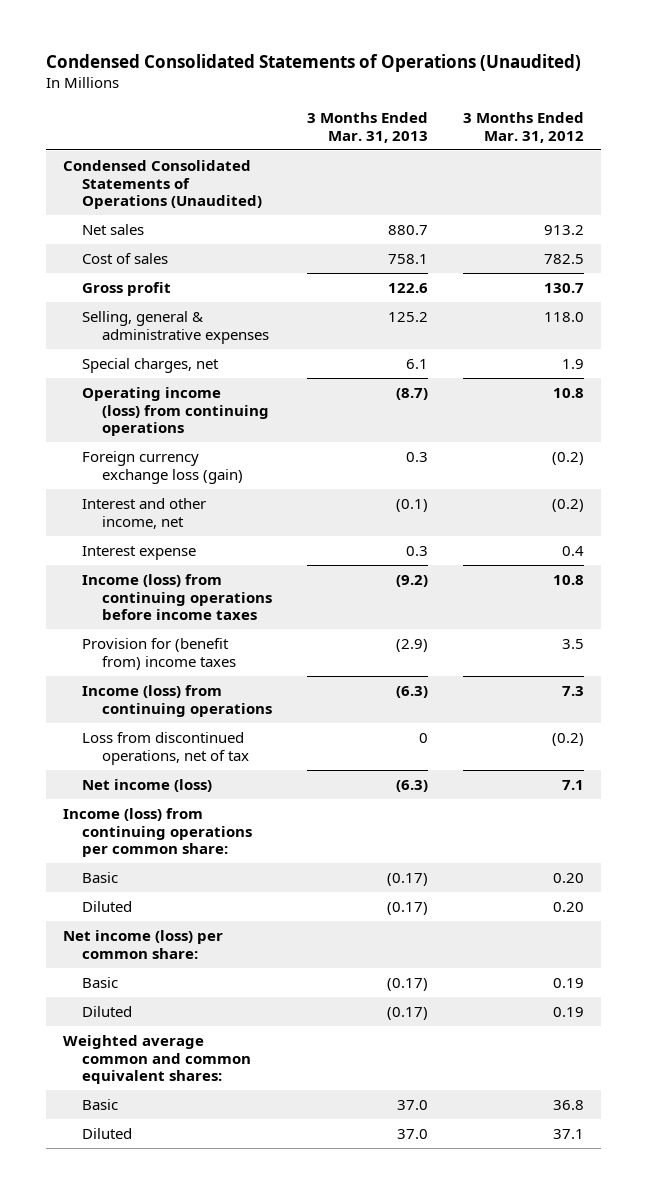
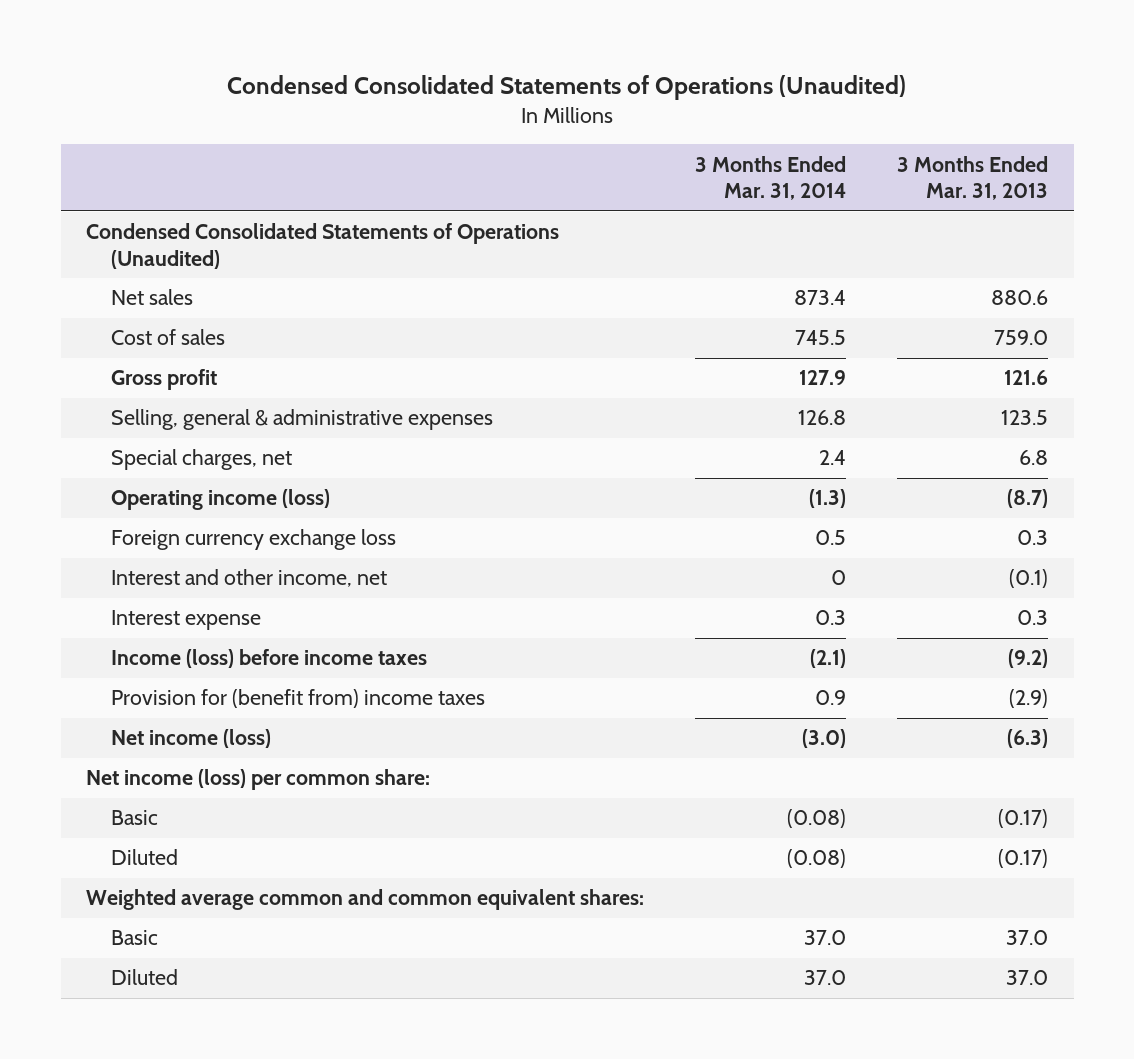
[462,111,584,143] 3 Months Ended Mar. 31, 2012 -> none
none -> [695,155,847,201] 3 Months Ended Mar. 31, 2014
[387,224,428,235] 880.7 -> [991,290,1049,306] 880.6
[387,253,428,264] 758.1 -> [994,330,1049,346] 759.0
[387,282,428,293] 122.6 -> [1004,370,1049,386] 121.6
[387,311,428,322] 125.2 -> [1001,410,1049,426] 123.5
[405,358,428,369] 6.1 -> [1019,450,1049,466] 6.8
[82,386,269,437] Operating income (loss) from continuing operations -> [110,489,330,511] Operating income (loss)
[82,450,243,484] Foreign currency exchange loss (gain) -> [110,529,396,551] Foreign currency exchange loss
[82,573,272,621] Income (loss) from continuing operations before income taxes -> [110,649,427,669] Income (loss) before income taxes
[82,684,272,717] Income (loss) from continuing operations -> none
[82,731,249,765] Loss from discontinued operations, net of tax -> none
[62,807,253,858] Income (loss) from continuing operations per common share: -> none
[82,871,119,883] Basic -> none
[82,900,133,912] Diluted -> none

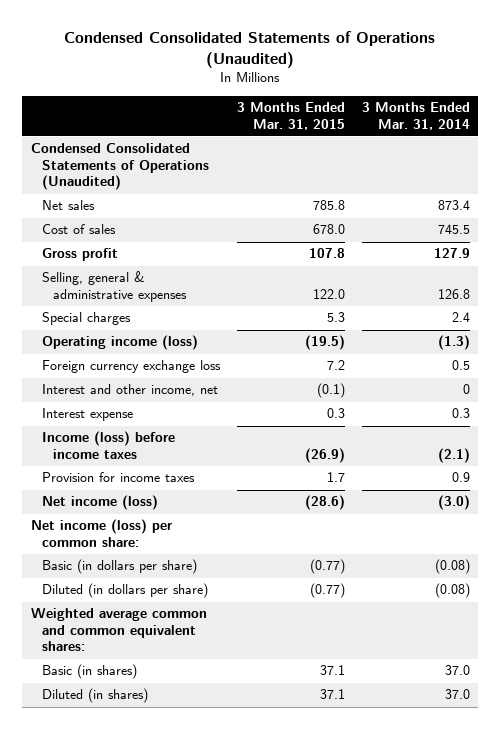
[897,155,1049,201] 3 Months Ended Mar. 31, 2013 -> none
none -> [236,102,345,130] 3 Months Ended Mar. 31, 2015
[110,449,292,471] Special charges, net -> [41,312,131,326] Special charges
[110,689,485,709] Provision for (benefit from) income taxes -> [41,472,195,483] Provision for income taxes
[110,810,158,826] Basic -> [41,559,197,575] Basic (in dollars per share)
[110,849,178,866] Diluted -> [41,583,208,599] Diluted (in dollars per share)
[110,930,158,946] Basic -> [41,664,137,680] Basic (in shares)
[110,969,178,986] Diluted -> [41,688,148,704] Diluted (in shares)

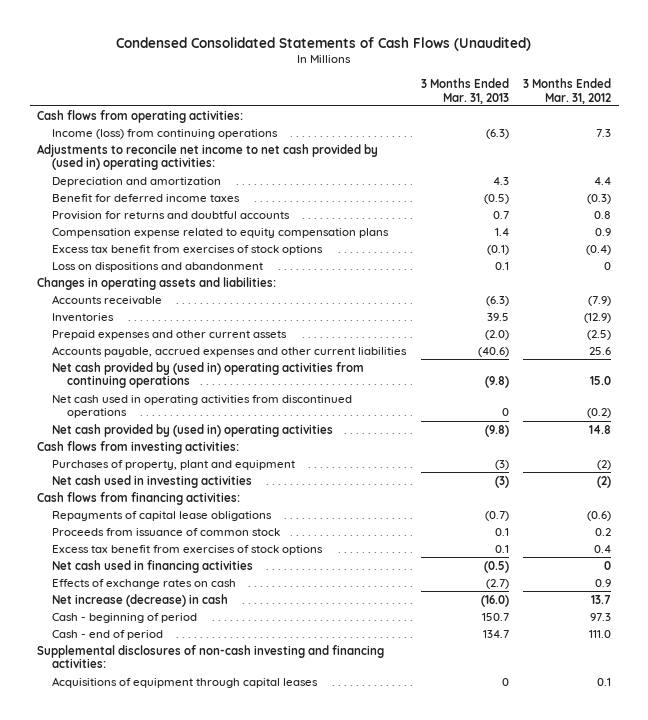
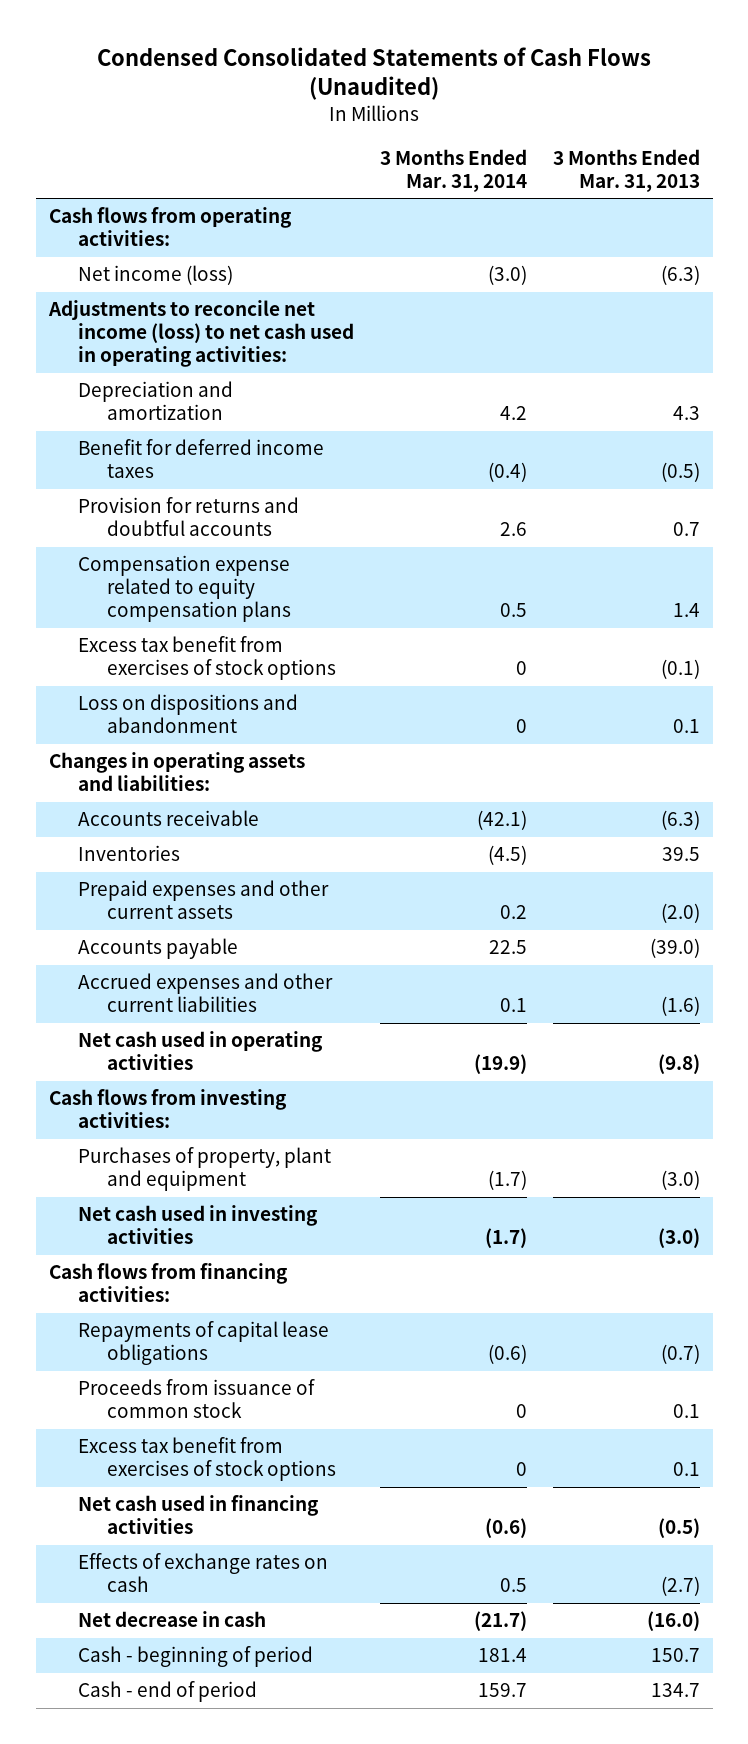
[523,77,612,104] 3 Months Ended Mar. 31, 2012 -> none
none -> [379,148,527,192] 3 Months Ended Mar. 31, 2014
[51,128,278,139] Income (loss) from continuing operations -> none
none -> [78,265,234,286] Net income (loss)
[36,143,378,171] Adjustments to reconcile net income to net cash provided by (used in) operating activities: -> [47,300,355,368] Adjustments to reconcile net income (loss) to net cash used in operating activities:
[51,361,364,389] Net cash provided by (used in) operating activities from continuing operations -> none
[51,394,352,419] Net cash used in operating activities from discontinued operations -> none
none -> [78,938,239,960] Accounts payable
[51,345,407,357] Accounts payable, accrued expenses and other current liabilities -> [78,973,334,1013] Accrued expenses and other current liabilities
[477,346,509,357] (40.6) -> [660,996,700,1017] (1.6)
[51,423,333,437] Net cash provided by (used in) operating activities -> [78,1031,324,1071] Net cash used in operating activities
[494,459,509,470] (3) -> [660,1170,700,1191] (3.0)
[494,475,509,488] (3) -> [657,1228,700,1249] (3.0)
[51,593,228,607] Net increase (decrease) in cash -> [78,1611,267,1628] Net decrease in cash
[36,644,384,669] Supplemental disclosures of non-cash investing and financing activities: -> none
[51,676,318,688] Acquisitions of equipment through capital leases -> none

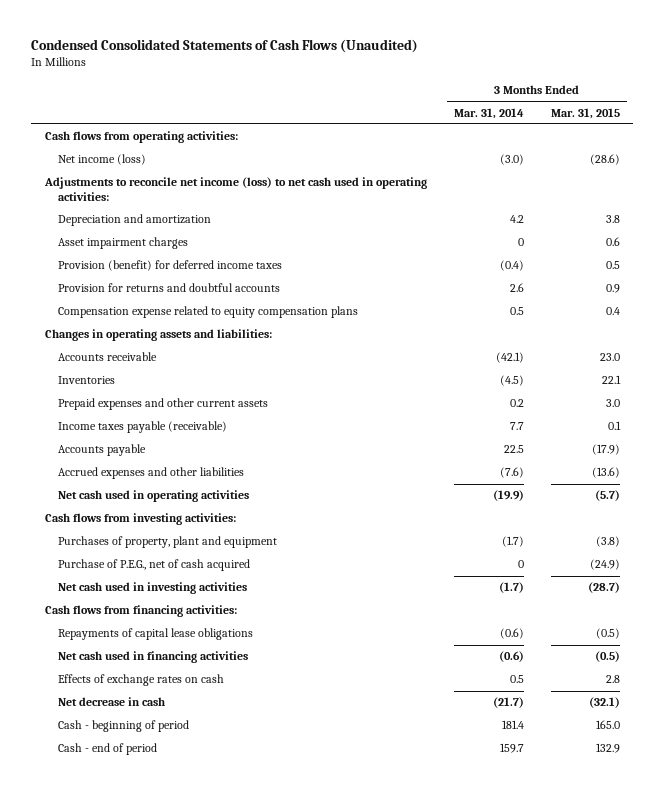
[552,148,700,192] 3 Months Ended Mar. 31, 2013 -> none
none -> [550,107,620,119] Mar. 31, 2015
none -> [57,237,188,250] Asset impairment charges
[78,439,325,479] Benefit for deferred income taxes -> [57,260,282,272] Provision (benefit) for deferred income taxes
[78,636,337,681] Excess tax benefit from exercises of stock options -> none
[78,694,299,734] Loss on dispositions and abandonment -> none
none -> [57,421,227,434] Income taxes payable (receivable)
[78,973,334,1013] Accrued expenses and other current liabilities -> [57,467,244,480] Accrued expenses and other liabilities
[499,998,527,1013] 0.1 -> [499,467,524,479] (7.6)
none -> [57,559,250,572] Purchase of P.E.G., net of cash acquired
[78,1379,316,1419] Proceeds from issuance of common stock -> none
[78,1437,337,1482] Excess tax benefit from exercises of stock options -> none

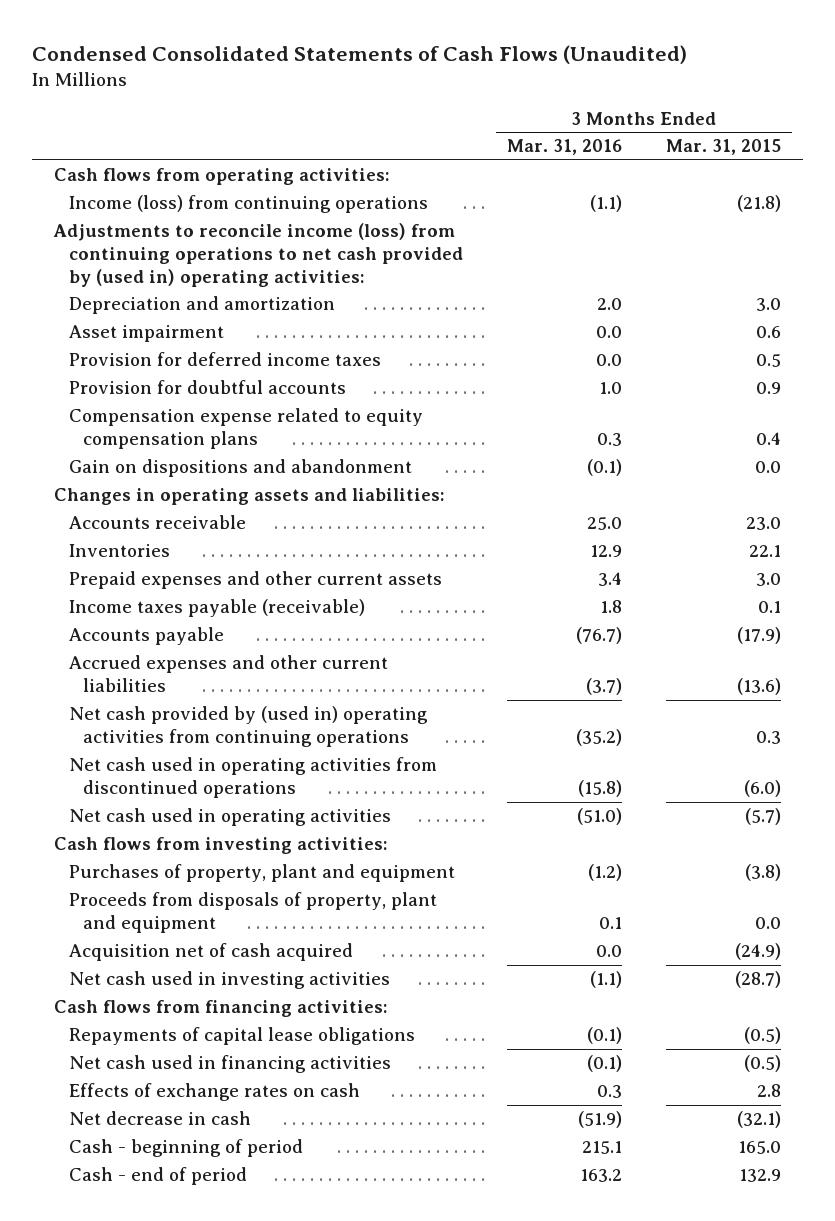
[453,107,524,119] Mar. 31, 2014 -> none
none -> [506,139,622,156] Mar. 31, 2016
[57,154,146,166] Net income (loss) -> none
none -> [68,195,428,214] Income (loss) from continuing operations
[43,177,427,202] Adjustments to reconcile net income (loss) to net cash used in operating activities: -> [53,223,463,287] Adjustments to reconcile income (loss) from continuing operations to net cash provided by (used in) operating activities:
[605,215,620,224] 3.8 -> [755,298,781,312] 3.0
[57,237,188,250] Asset impairment charges -> [68,325,224,343] Asset impairment
[57,260,282,272] Provision (benefit) for deferred income taxes -> [68,352,381,367] Provision for deferred income taxes
[57,283,280,293] Provision for returns and doubtful accounts -> [68,380,346,395] Provision for doubtful accounts
none -> [68,459,412,478] Gain on dispositions and abandonment
[57,467,244,480] Accrued expenses and other liabilities -> [68,655,388,693] Accrued expenses and other current liabilities
none -> [68,706,428,748] Net cash provided by (used in) operating activities from continuing operations
none -> [68,757,437,799] Net cash used in operating activities from discontinued operations
none -> [68,892,437,934] Proceeds from disposals of property, plant and equipment
[57,559,250,572] Purchase of P.E.G., net of cash acquired -> [68,943,353,962] Acquisition net of cash acquired

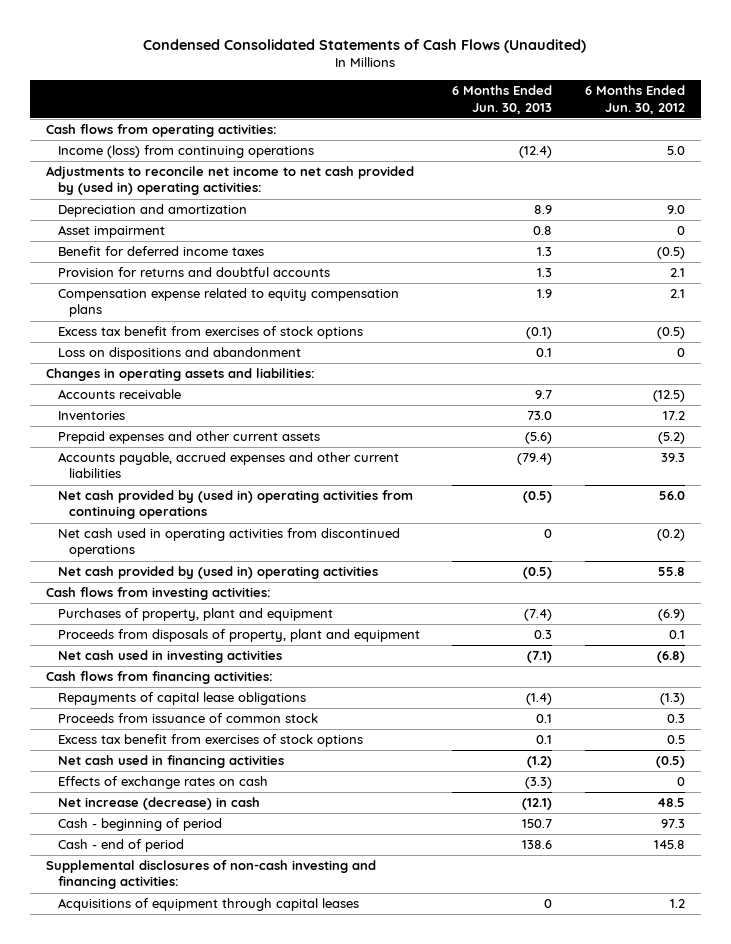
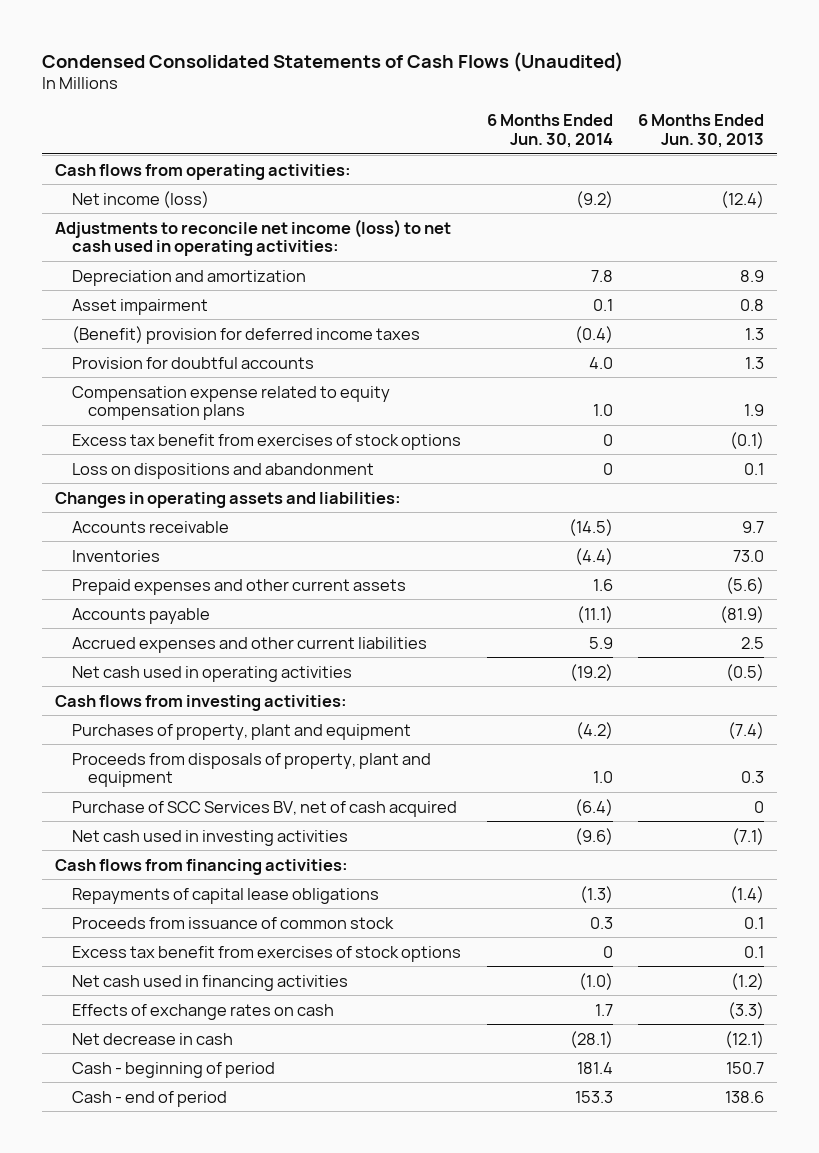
[584,85,685,114] 6 Months Ended Jun. 30, 2012 -> none
none -> [486,114,613,149] 6 Months Ended Jun. 30, 2014
[57,145,314,159] Income (loss) from continuing operations -> [71,190,209,208] Net income (loss)
[46,166,415,196] Adjustments to reconcile net income to net cash provided by (used in) operating activities: -> [55,218,452,257] Adjustments to reconcile net income (loss) to net cash used in operating activities:
[57,246,264,257] Benefit for deferred income taxes -> [71,325,420,344] (Benefit) provision for deferred income taxes
[57,267,330,278] Provision for returns and doubtful accounts -> [71,356,314,369] Provision for doubtful accounts
[57,490,413,520] Net cash provided by (used in) operating activities from continuing operations -> none
[57,528,400,558] Net cash used in operating activities from discontinued operations -> none
none -> [71,607,210,624] Accounts payable
[57,452,399,479] Accounts payable, accrued expenses and other current liabilities -> [71,636,427,653] Accrued expenses and other current liabilities
[517,453,553,466] (79.4) -> [741,636,765,649] 2.5
[57,566,378,580] Net cash provided by (used in) operating activities -> [71,665,352,682] Net cash used in operating activities
none -> [71,800,457,817] Purchase of SCC Services BV, net of cash acquired
[57,797,260,811] Net increase (decrease) in cash -> [71,1032,233,1045] Net decrease in cash
[46,860,377,890] Supplemental disclosures of non-cash investing and financing activities: -> none
[57,898,359,912] Acquisitions of equipment through capital leases -> none

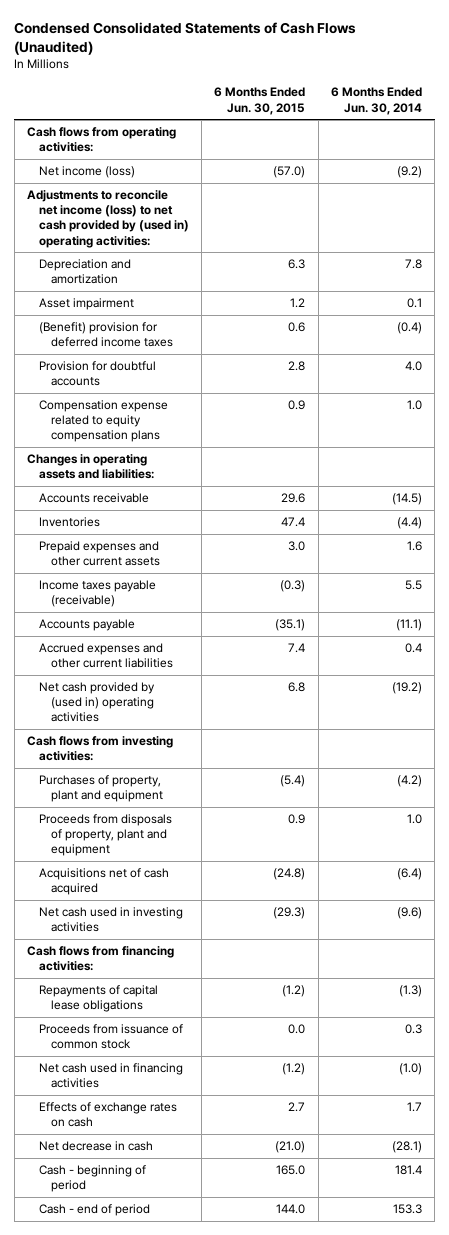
[638,114,765,149] 6 Months Ended Jun. 30, 2013 -> none
none -> [214,87,306,115] 6 Months Ended Jun. 30, 2015
[55,218,452,257] Adjustments to reconcile net income (loss) to net cash used in operating activities: -> [26,190,189,248] Adjustments to reconcile net income (loss) to net cash provided by (used in) operating activities:
[71,433,461,450] Excess tax benefit from exercises of stock options -> none
[71,462,374,479] Loss on dispositions and abandonment -> none
none -> [38,580,156,608] Income taxes payable (receivable)
[588,636,613,649] 5.9 -> [405,643,423,654] 0.4
[71,665,352,682] Net cash used in operating activities -> [38,682,155,723] Net cash provided by (used in) operating activities
[71,800,457,817] Purchase of SCC Services BV, net of cash acquired -> [38,868,169,896] Acquisitions net of cash acquired
[71,945,461,962] Excess tax benefit from exercises of stock options -> none

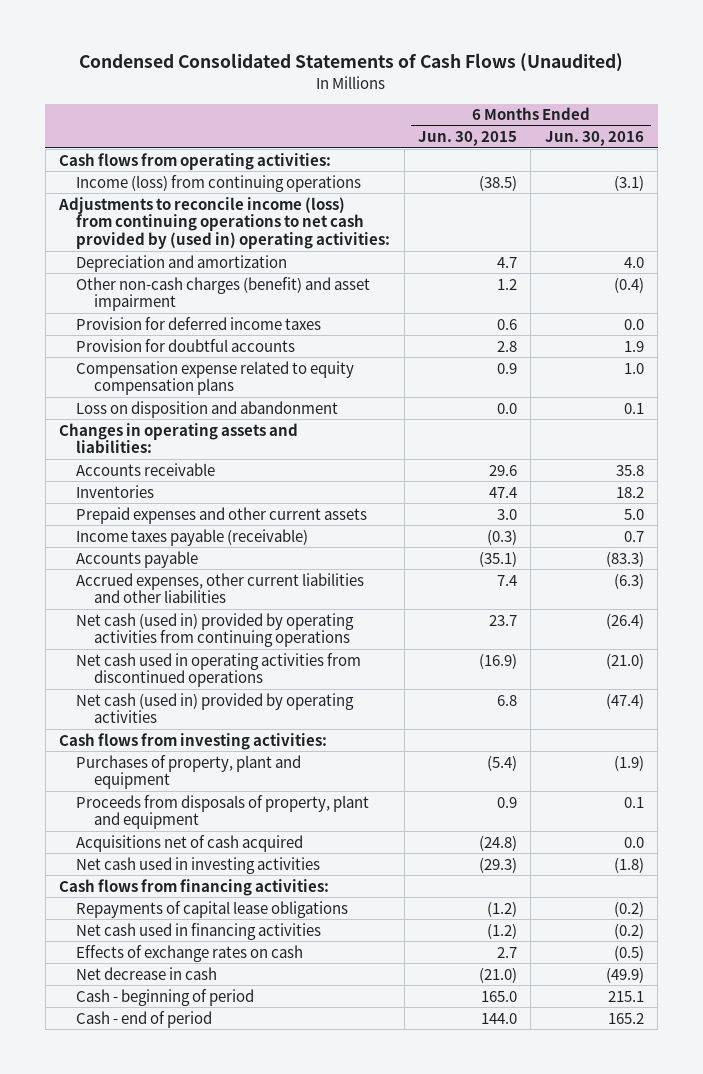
[331,87,423,115] 6 Months Ended Jun. 30, 2014 -> none
none -> [544,131,644,147] Jun. 30, 2016
[38,166,135,179] Net income (loss) -> none
[38,298,134,311] Asset impairment -> none
none -> [76,174,362,192] Income (loss) from continuing operations
[26,190,189,248] Adjustments to reconcile net income (loss) to net cash provided by (used in) operating activities: -> [57,196,391,250] Adjustments to reconcile income (loss) from continuing operations to net cash provided by (used in) operating activities:
[288,259,306,270] 6.3 -> [497,256,518,268] 4.7
none -> [76,276,371,312] Other non-cash charges (benefit) and asset impairment
[38,322,173,348] (Benefit) provision for deferred income taxes -> [76,316,322,330] Provision for deferred income taxes
none -> [76,400,339,418] Loss on disposition and abandonment
[38,643,173,669] Accrued expenses and other current liabilities -> [76,572,365,604] Accrued expenses, other current liabilities and other liabilities
[38,682,155,723] Net cash provided by (used in) operating activities -> [76,612,355,648] Net cash (used in) provided by operating activities from continuing operations
[288,682,306,693] 6.8 -> [489,614,518,626] 23.7
none -> [76,652,362,688] Net cash used in operating activities from discontinued operations
none -> [76,692,355,724] Net cash (used in) provided by operating activities
[38,1024,183,1050] Proceeds from issuance of common stock -> none

